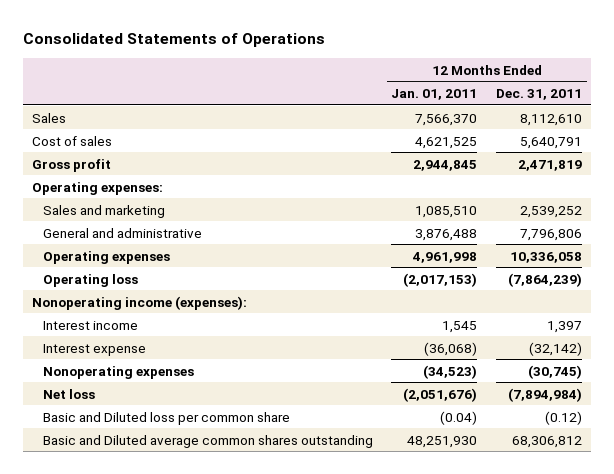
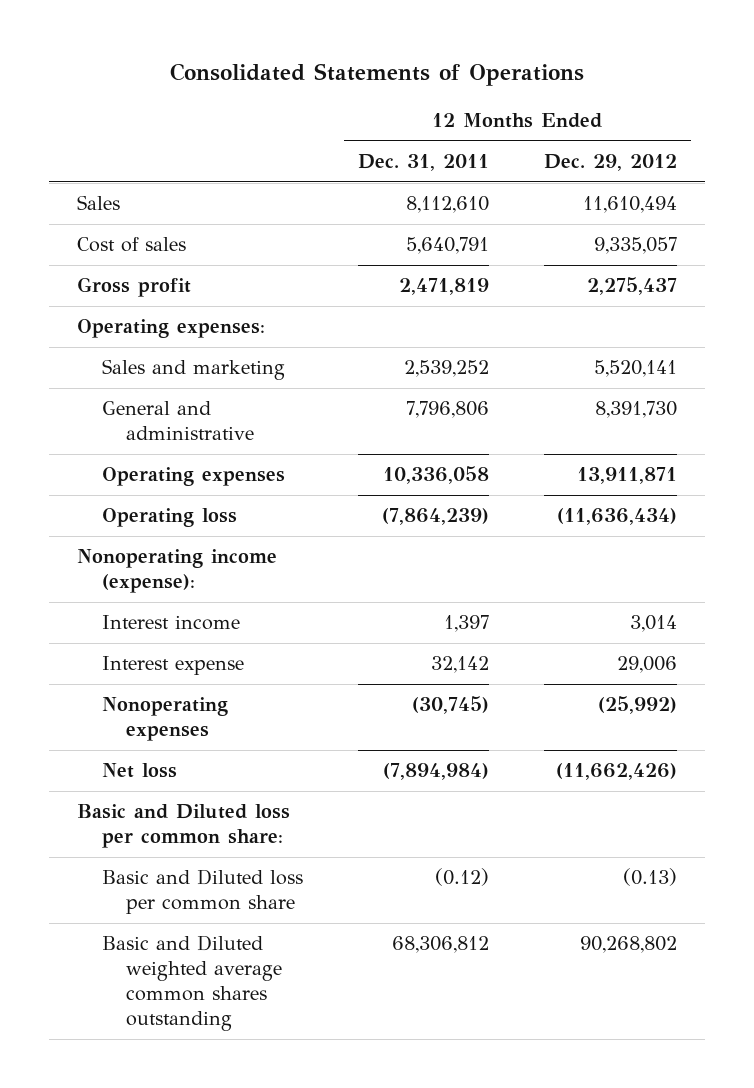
[391,88,478,100] Jan. 01, 2011 -> none
none -> [544,153,678,171] Dec. 29, 2012
[32,295,248,310] Nonoperating income (expenses): -> [76,549,277,594] Nonoperating income (expense):
[528,341,582,356] (32,142) -> [430,656,489,674] 32,142
none -> [76,804,290,849] Basic and Diluted loss per common share:
[43,434,374,448] Basic and Diluted average common shares outstanding -> [101,935,283,1032] Basic and Diluted weighted average common shares outstanding

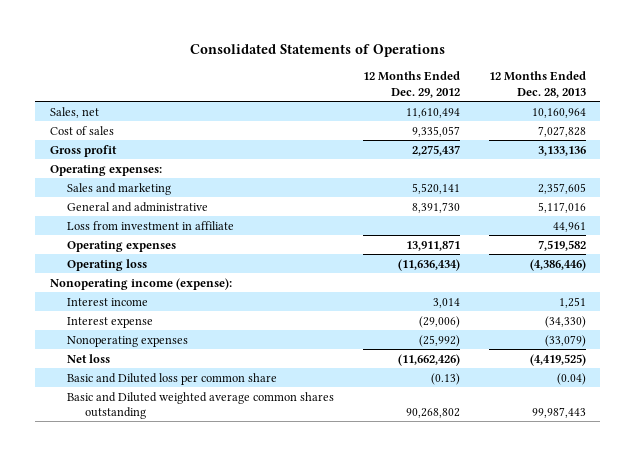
[357,153,489,171] Dec. 31, 2011 -> none
none -> [488,71,586,98] 12 Months Ended Dec. 28, 2013
[76,195,120,211] Sales -> [49,106,99,118] Sales, net
none -> [67,220,235,230] Loss from investment in affiliate
[617,656,678,674] 29,006 -> [418,315,460,328] (29,006)
[76,804,290,849] Basic and Diluted loss per common share: -> none

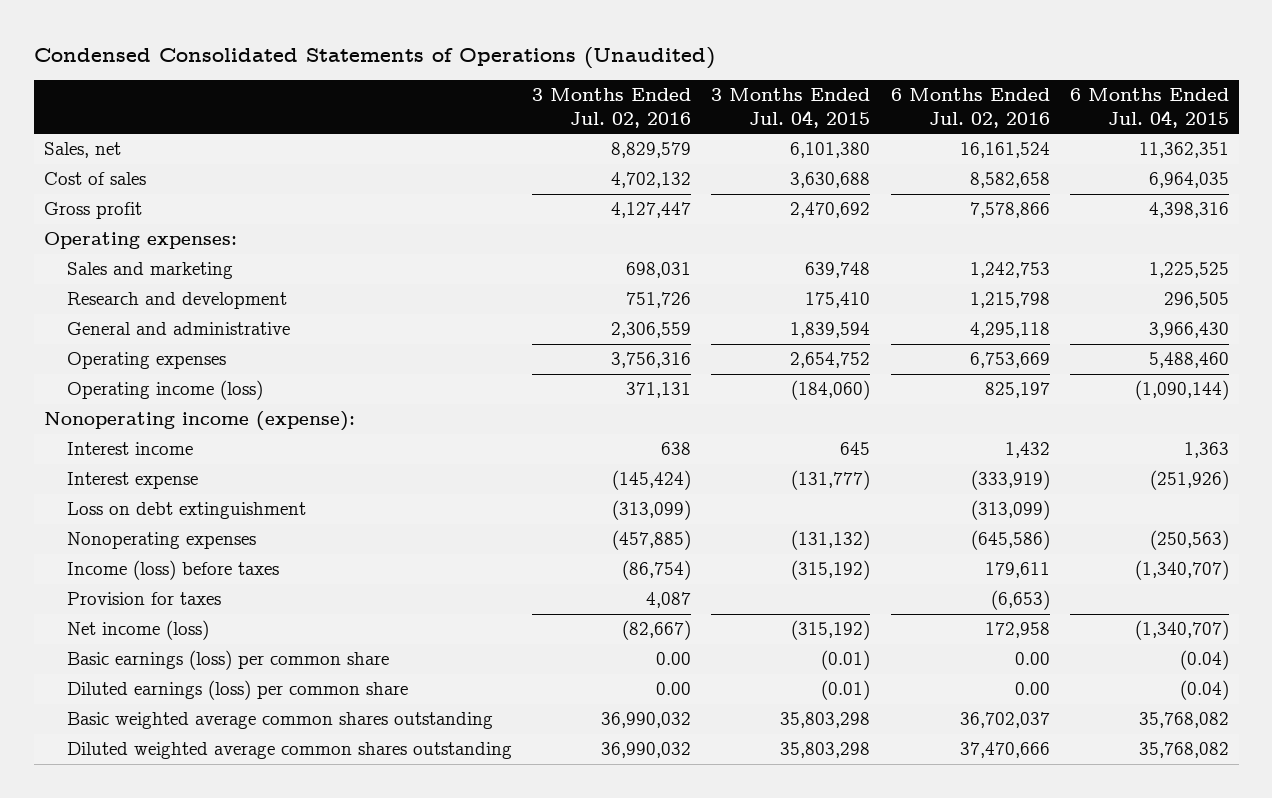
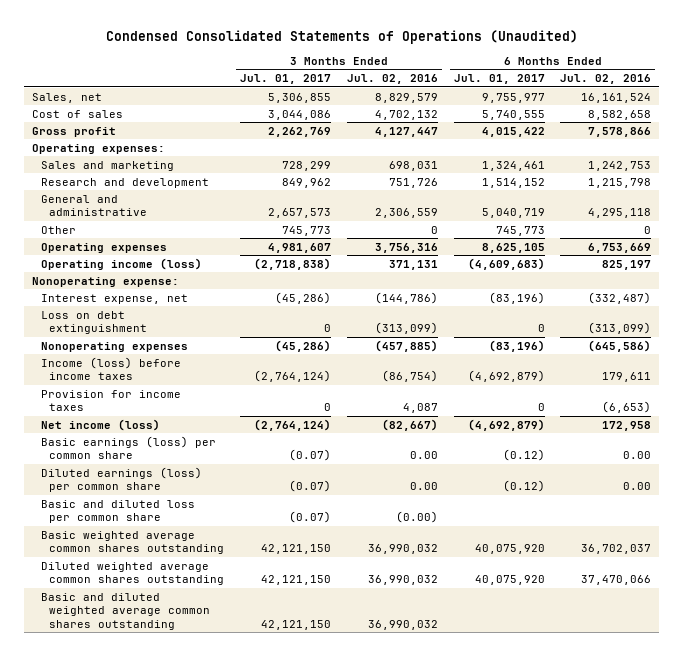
[711,88,871,128] 3 Months Ended Jul. 04, 2015 -> none
[1069,88,1229,128] 6 Months Ended Jul. 04, 2015 -> none
none -> [239,74,331,85] Jul. 01, 2017
none -> [453,74,545,85] Jul. 01, 2017
none -> [40,225,76,234] Other
[66,442,193,456] Interest income -> none
[43,411,355,432] Nonoperating income (expense): -> [32,276,180,287] Nonoperating expense:
[66,472,198,490] Interest expense -> [40,293,188,304] Interest expense, net
[612,470,692,491] (145,424) -> [374,291,438,304] (144,786)
[970,470,1050,491] (333,919) -> [588,291,652,304] (332,487)
[66,560,279,581] Income (loss) before taxes -> [40,356,181,381] Income (loss) before income taxes
[66,592,221,606] Provision for taxes -> [40,389,181,412] Provision for income taxes
none -> [40,499,195,524] Basic and diluted loss per common share
[959,742,1050,759] 37,470,666 -> [581,575,652,586] 37,470,066
none -> [40,592,210,630] Basic and diluted weighted average common shares outstanding

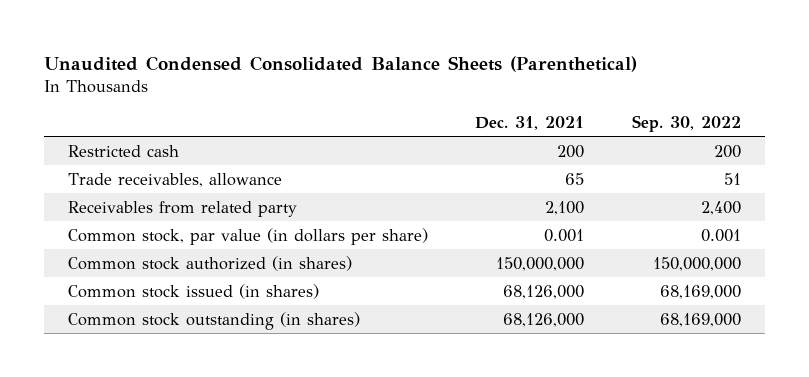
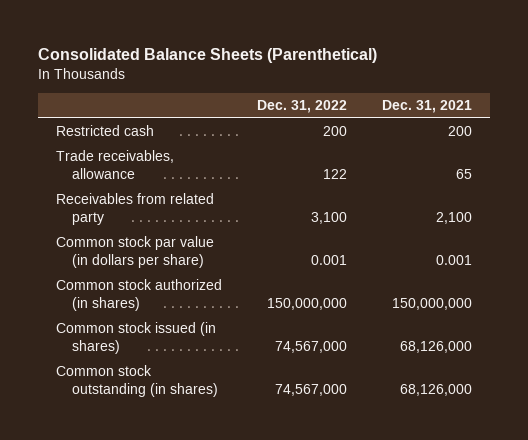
[44,55,638,72] Unaudited Condensed Consolidated Balance Sheets (Parenthetical) -> [38,47,378,63] Consolidated Balance Sheets (Parenthetical)
[632,115,742,133] Sep. 30, 2022 -> none
none -> [256,100,347,114] Dec. 31, 2022
[67,227,428,245] Common stock, par value (in dollars per share) -> [55,236,214,269] Common stock par value (in dollars per share)

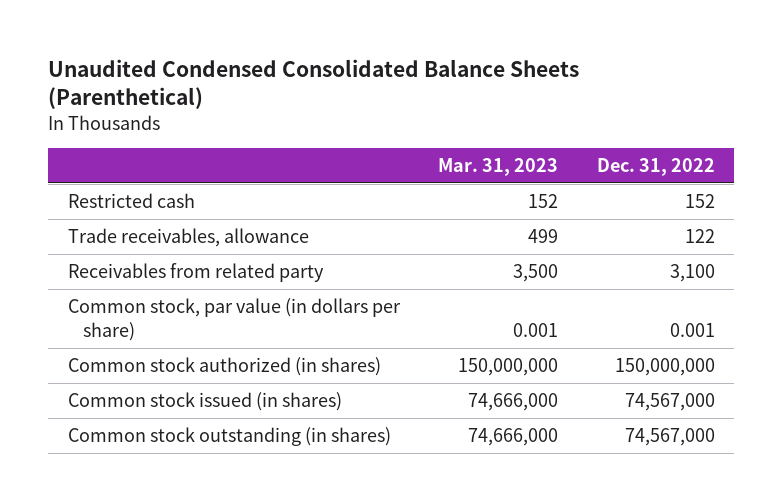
[38,47,378,63] Consolidated Balance Sheets (Parenthetical) -> [48,58,580,109] Unaudited Condensed Consolidated Balance Sheets (Parenthetical)
[382,100,473,114] Dec. 31, 2021 -> none
none -> [438,157,559,176] Mar. 31, 2023
[322,126,347,137] 200 -> [685,194,716,209] 152
[55,236,214,269] Common stock par value (in dollars per share) -> [67,298,401,341] Common stock, par value (in dollars per share)

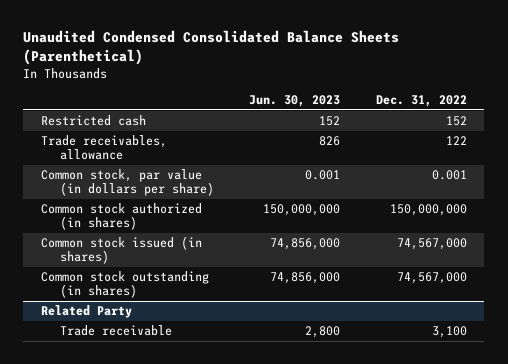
[438,157,559,176] Mar. 31, 2023 -> none
none -> [249,95,341,108] Jun. 30, 2023
[67,263,324,283] Receivables from related party -> none
none -> [40,305,132,319] Related Party
none -> [59,325,172,337] Trade receivable

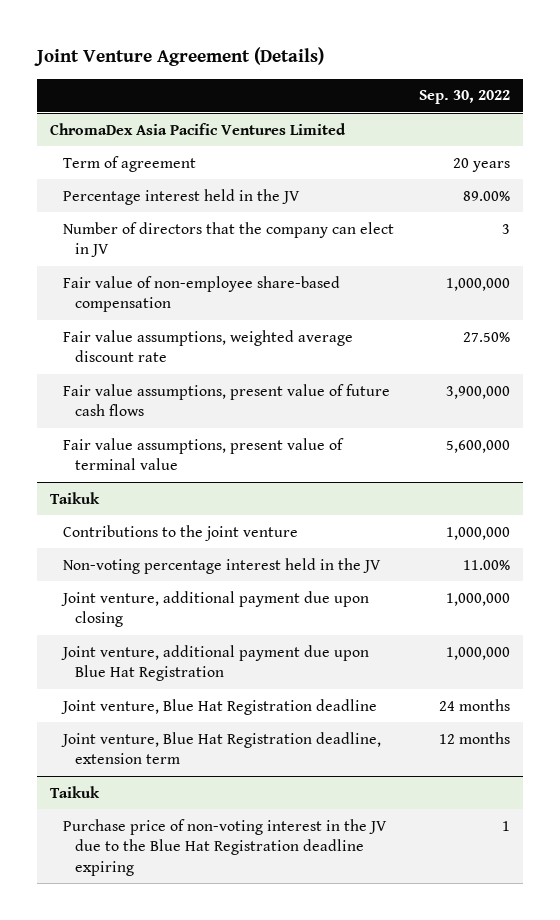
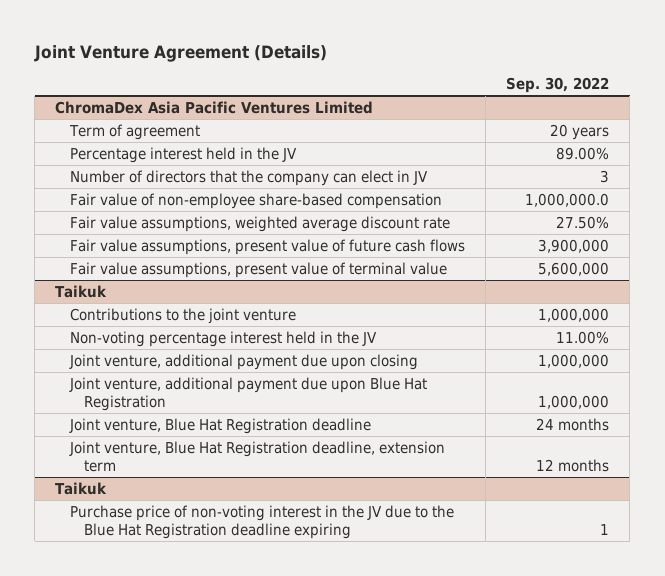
[446,277,511,291] 1,000,000 -> [525,192,610,207] 1,000,000.0

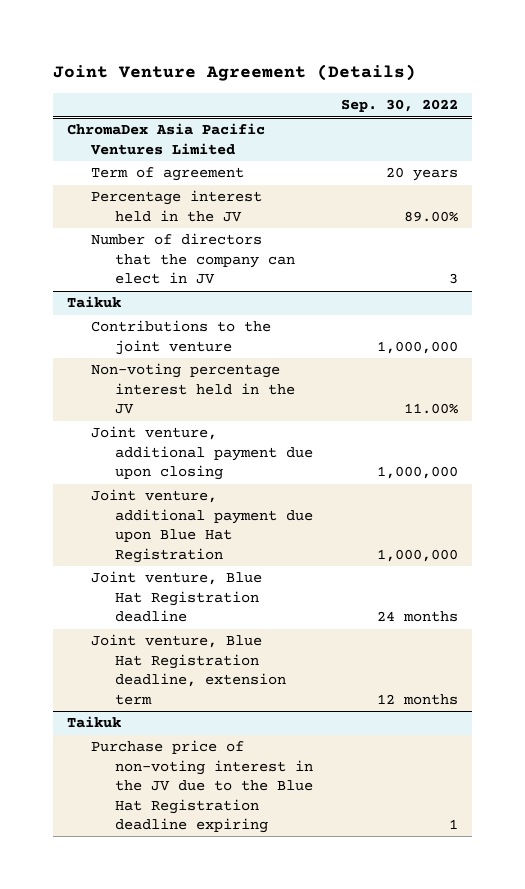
[69,192,442,209] Fair value of non-employee share-based compensation -> none
[69,215,450,232] Fair value assumptions, weighted average discount rate -> none
[69,238,465,255] Fair value assumptions, present value of future cash flows -> none
[69,261,447,278] Fair value assumptions, present value of terminal value -> none

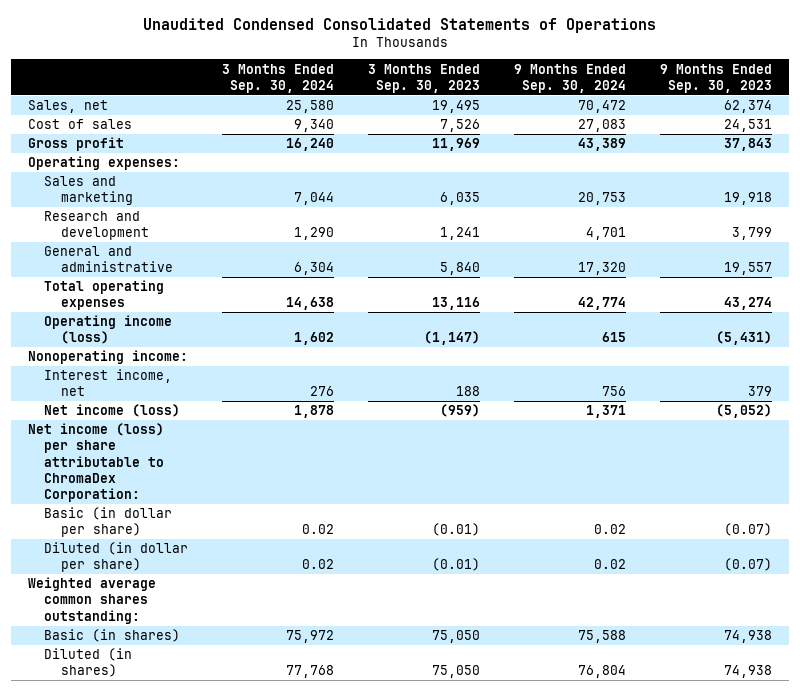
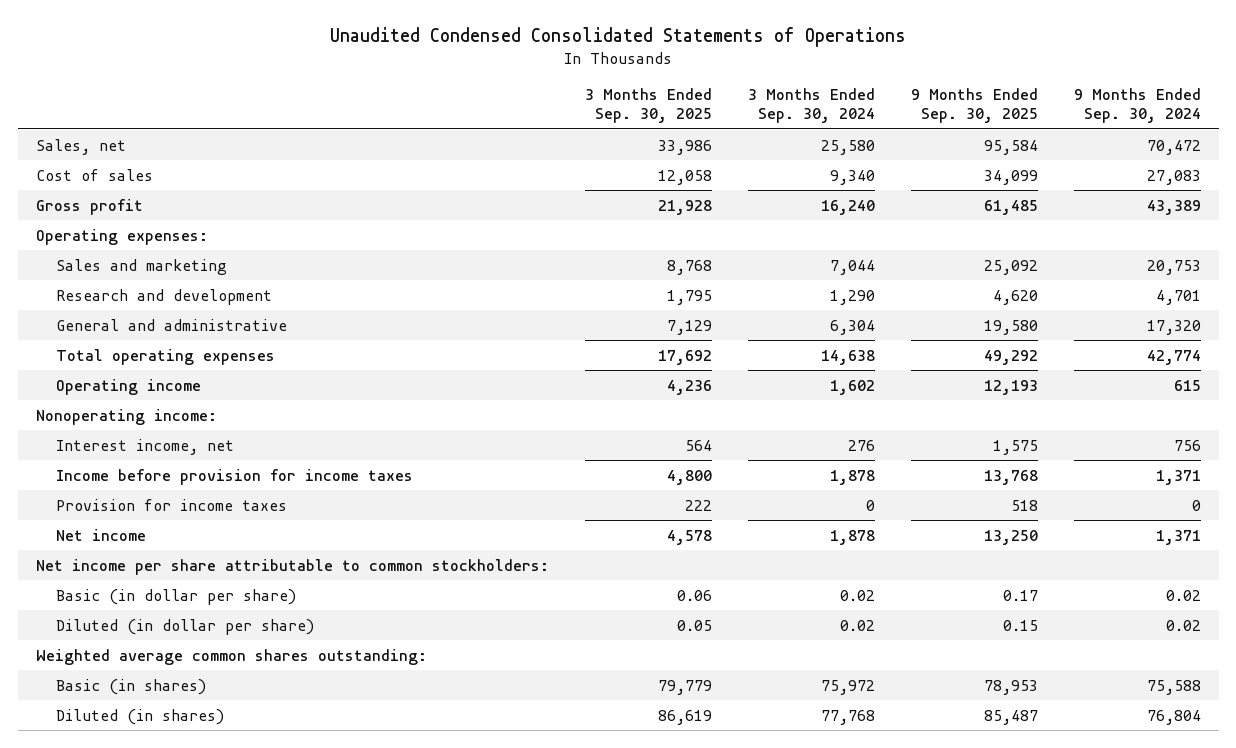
[368,63,481,93] 3 Months Ended Sep. 30, 2023 -> none
[660,63,773,93] 9 Months Ended Sep. 30, 2023 -> none
none -> [584,88,712,123] 3 Months Ended Sep. 30, 2025
none -> [910,88,1038,123] 9 Months Ended Sep. 30, 2025
[44,315,173,345] Operating income (loss) -> [56,378,202,395] Operating income
none -> [56,468,414,485] Income before provision for income taxes
none -> [56,498,288,511] Provision for income taxes
[44,404,181,418] Net income (loss) -> [56,528,147,541] Net income
[27,423,165,502] Net income (loss) per share attributable to ChromaDex Corporation: -> [35,558,549,575] Net income per share attributable to common stockholders:

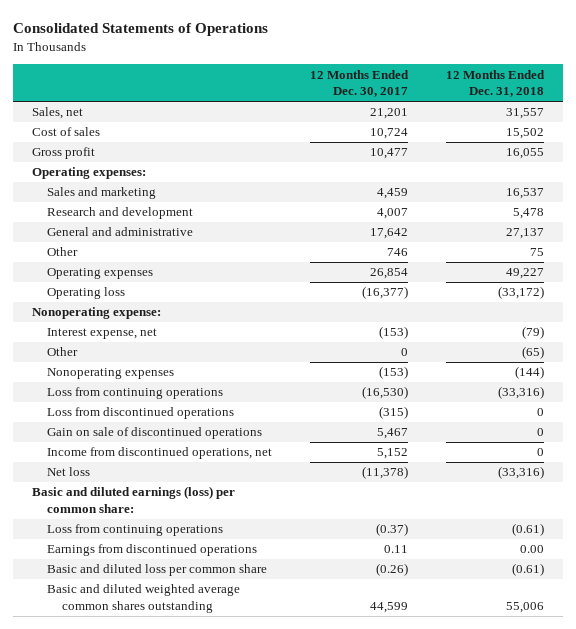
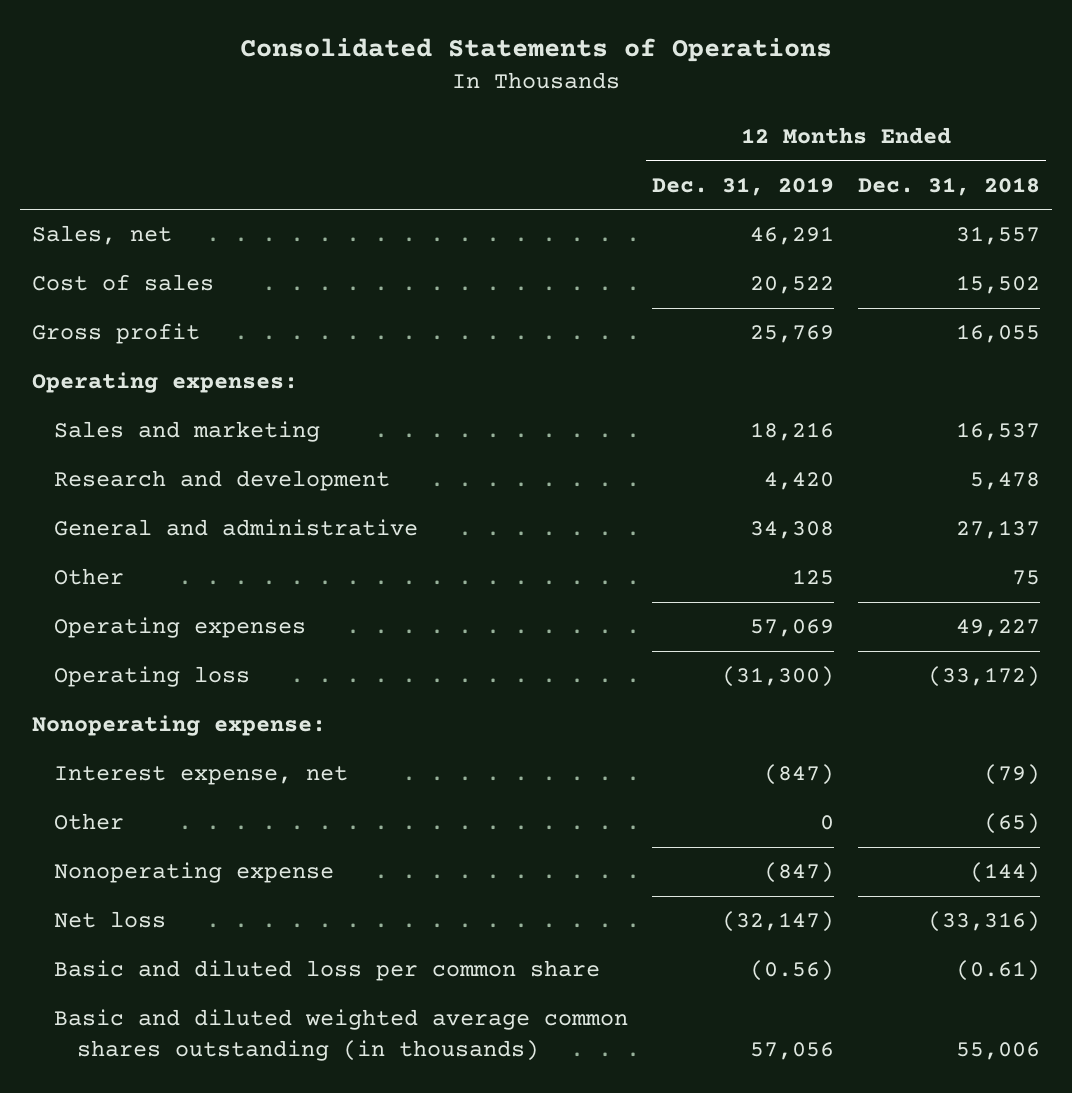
[310,69,410,98] 12 Months Ended Dec. 30, 2017 -> none
none -> [652,176,835,196] Dec. 31, 2019
[47,387,224,400] Loss from continuing operations -> none
[47,407,235,420] Loss from discontinued operations -> none
[47,427,263,440] Gain on sale of discontinued operations -> none
[47,447,273,460] Income from discontinued operations, net -> none
[47,368,175,380] Nonoperating expenses -> [54,862,335,884] Nonoperating expense
[32,486,236,514] Basic and diluted earnings (loss) per common share: -> none
[47,524,224,537] Loss from continuing operations -> none
[47,544,258,557] Earnings from discontinued operations -> none
[47,584,241,614] Basic and diluted weighted average common shares outstanding -> [54,1009,629,1061] Basic and diluted weighted average common shares outstanding (in thousands)

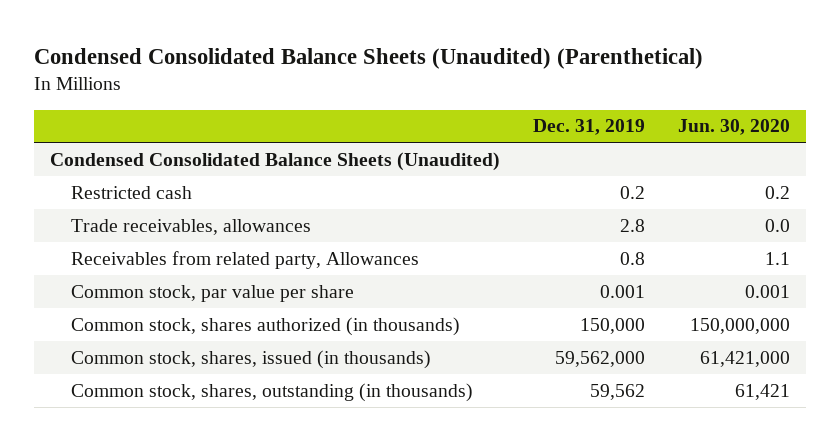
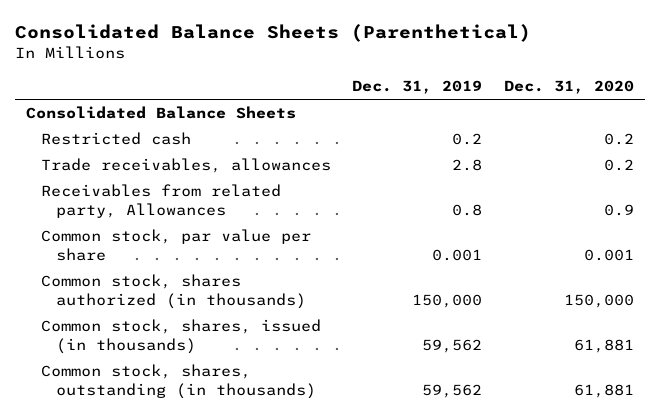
[33,47,703,69] Condensed Consolidated Balance Sheets (Unaudited) (Parenthetical) -> [15,24,532,43] Consolidated Balance Sheets (Parenthetical)
[677,119,790,136] Jun. 30, 2020 -> none
none -> [503,79,634,94] Dec. 31, 2020
[50,151,501,171] Condensed Consolidated Balance Sheets (Unaudited) -> [25,106,296,120] Consolidated Balance Sheets
[554,350,645,367] 59,562,000 -> [422,339,483,354] 59,562

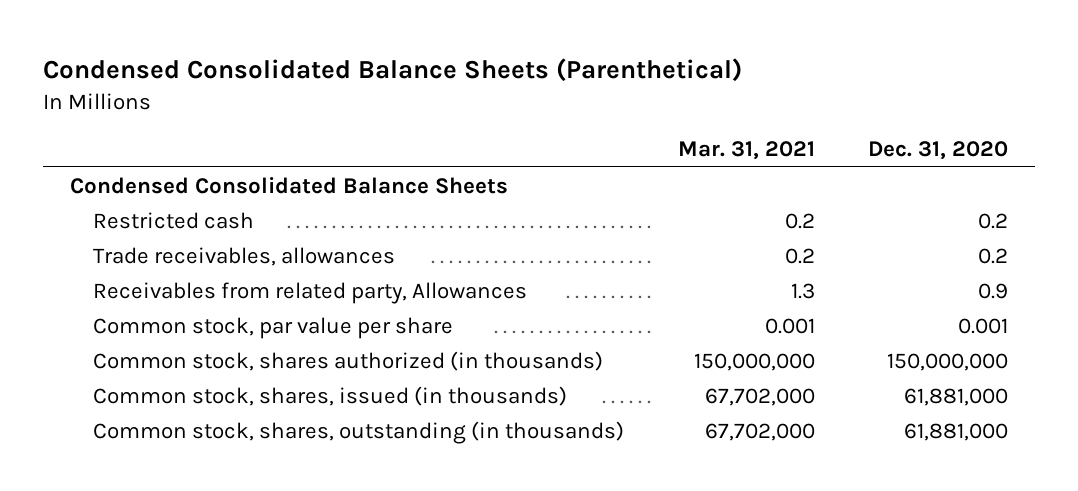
[15,24,532,43] Consolidated Balance Sheets (Parenthetical) -> [43,58,743,83] Condensed Consolidated Balance Sheets (Parenthetical)
[352,79,483,94] Dec. 31, 2019 -> none
none -> [677,141,815,161] Mar. 31, 2021
[25,106,296,120] Consolidated Balance Sheets -> [69,176,508,194] Condensed Consolidated Balance Sheets
[563,294,634,309] 150,000 -> [887,352,1009,371] 150,000,000
[573,339,634,354] 61,881 -> [904,387,1009,406] 61,881,000
[573,384,634,399] 61,881 -> [904,422,1009,441] 61,881,000

